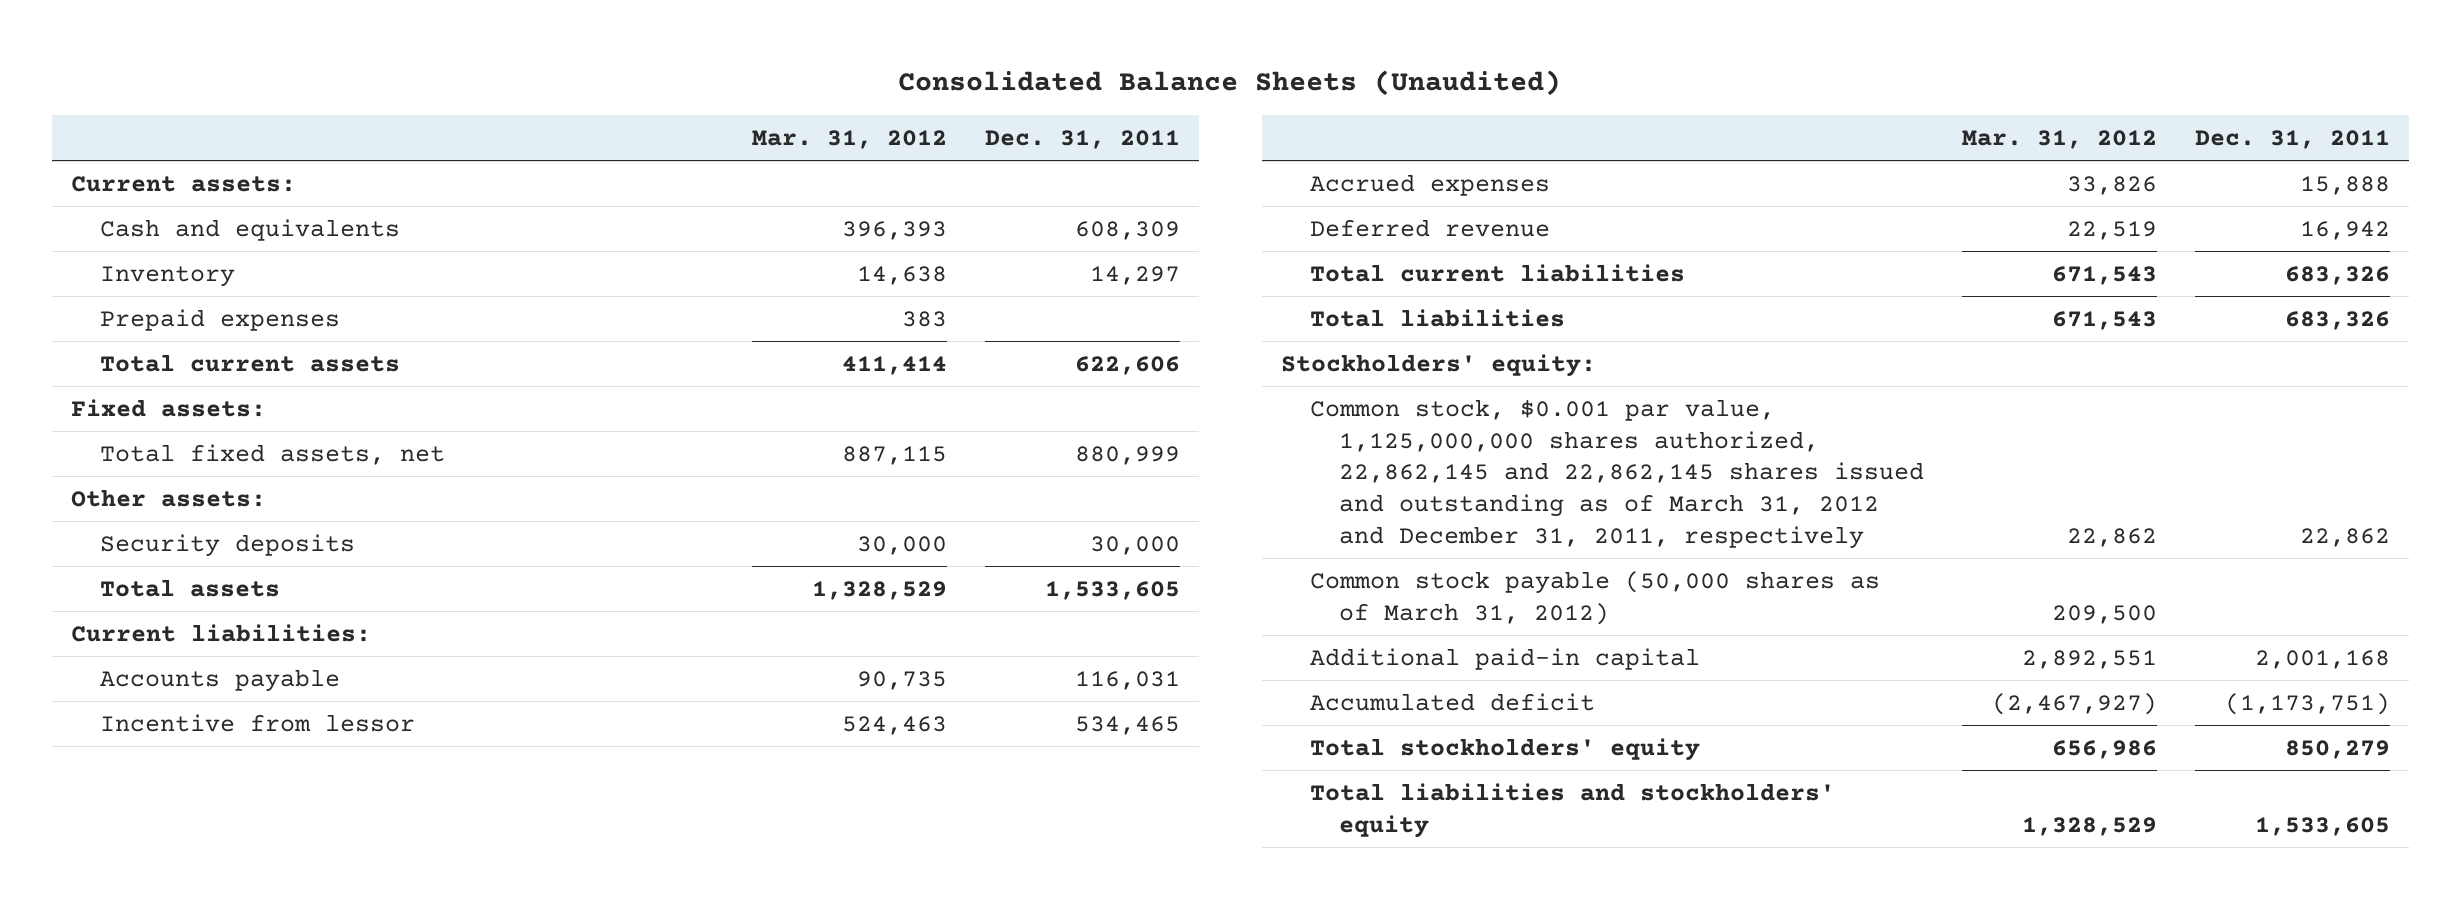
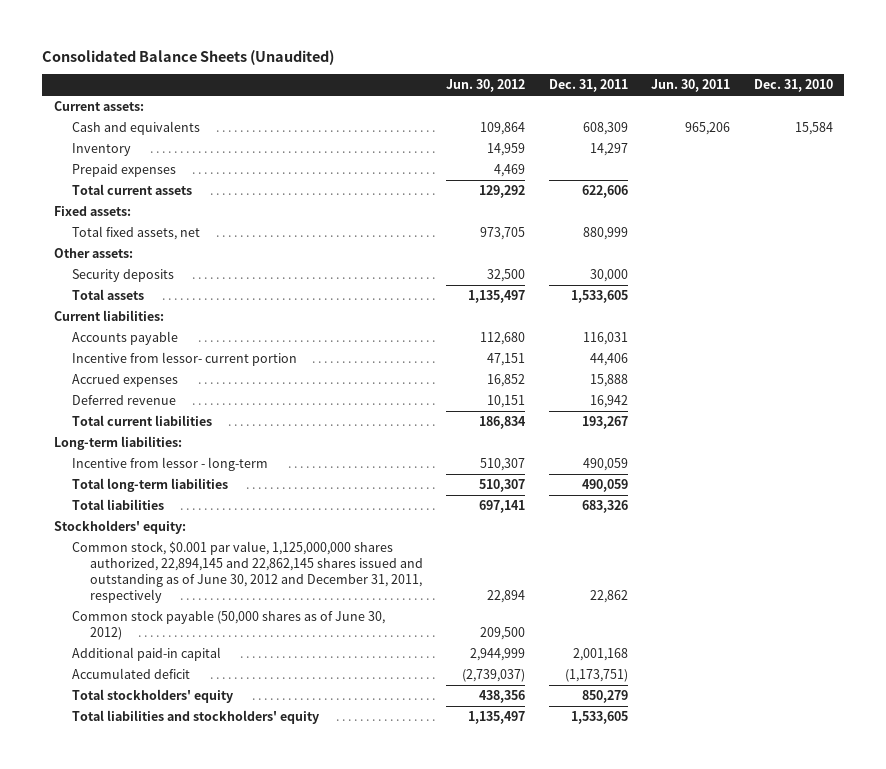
[752,130,948,150] Mar. 31, 2012 -> none
none -> [446,79,526,93] Jun. 30, 2012
none -> [651,79,731,93] Jun. 30, 2011
none -> [753,79,833,93] Dec. 31, 2010
[99,713,415,732] Incentive from lessor -> [71,352,297,367] Incentive from lessor- current portion
[1075,715,1181,735] 534,465 -> [589,353,628,367] 44,406
[2285,265,2391,285] 683,326 -> [581,416,628,430] 193,267
none -> [53,436,182,451] Long-term liabilities:
none -> [71,457,268,472] Incentive from lessor - long-term
none -> [71,478,228,493] Total long-term liabilities
[1309,398,1924,550] Common stock, $0.001 par value, 1,125,000,000 shares authorized, 22,862,145 and 22,862,145 shares issued and outstanding as of March 31, 2012 and December 31, 2011, respectively -> [71,541,423,604] Common stock, $0.001 par value, 1,125,000,000 shares authorized, 22,894,145 and 22,862,145 shares issued and outstanding as of June 30, 2012 and December 31, 2011, respectively
[1309,570,1880,625] Common stock payable (50,000 shares as of March 31, 2012) -> [71,610,385,641] Common stock payable (50,000 shares as of June 30, 2012)

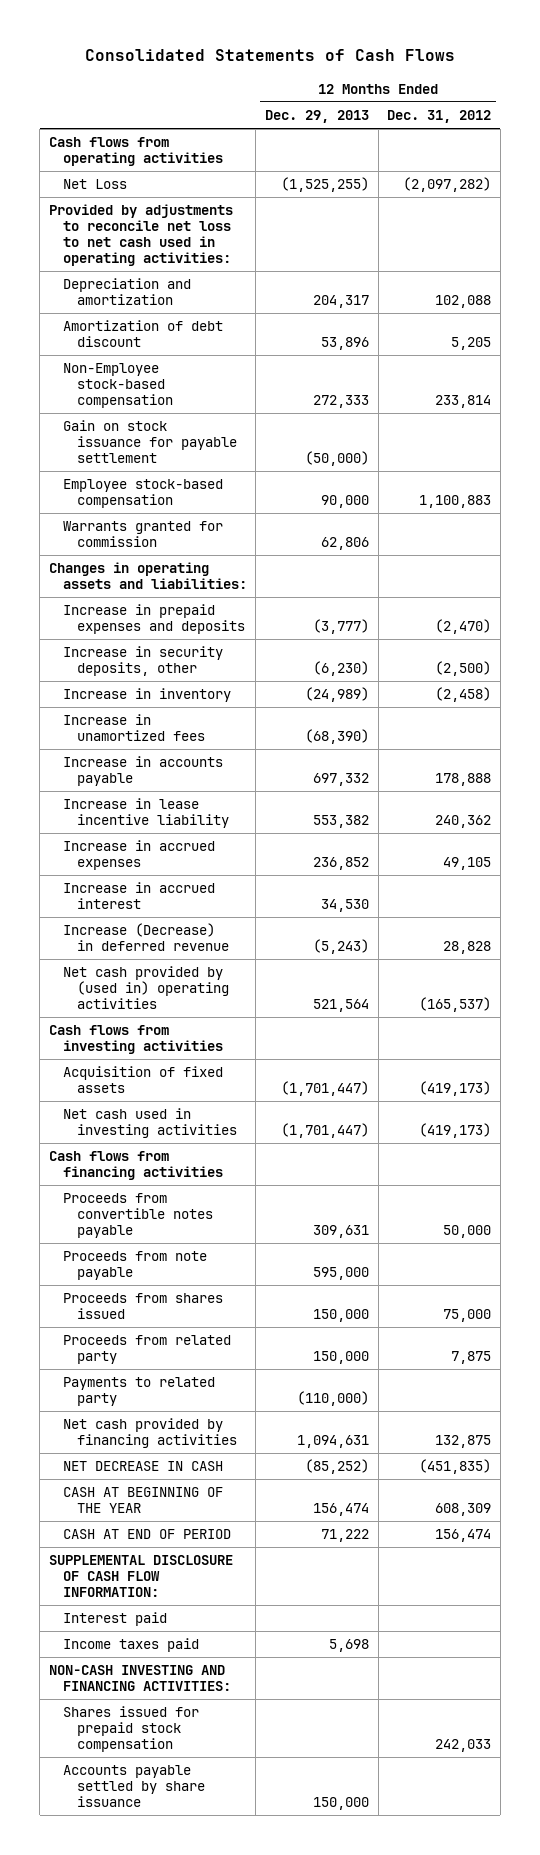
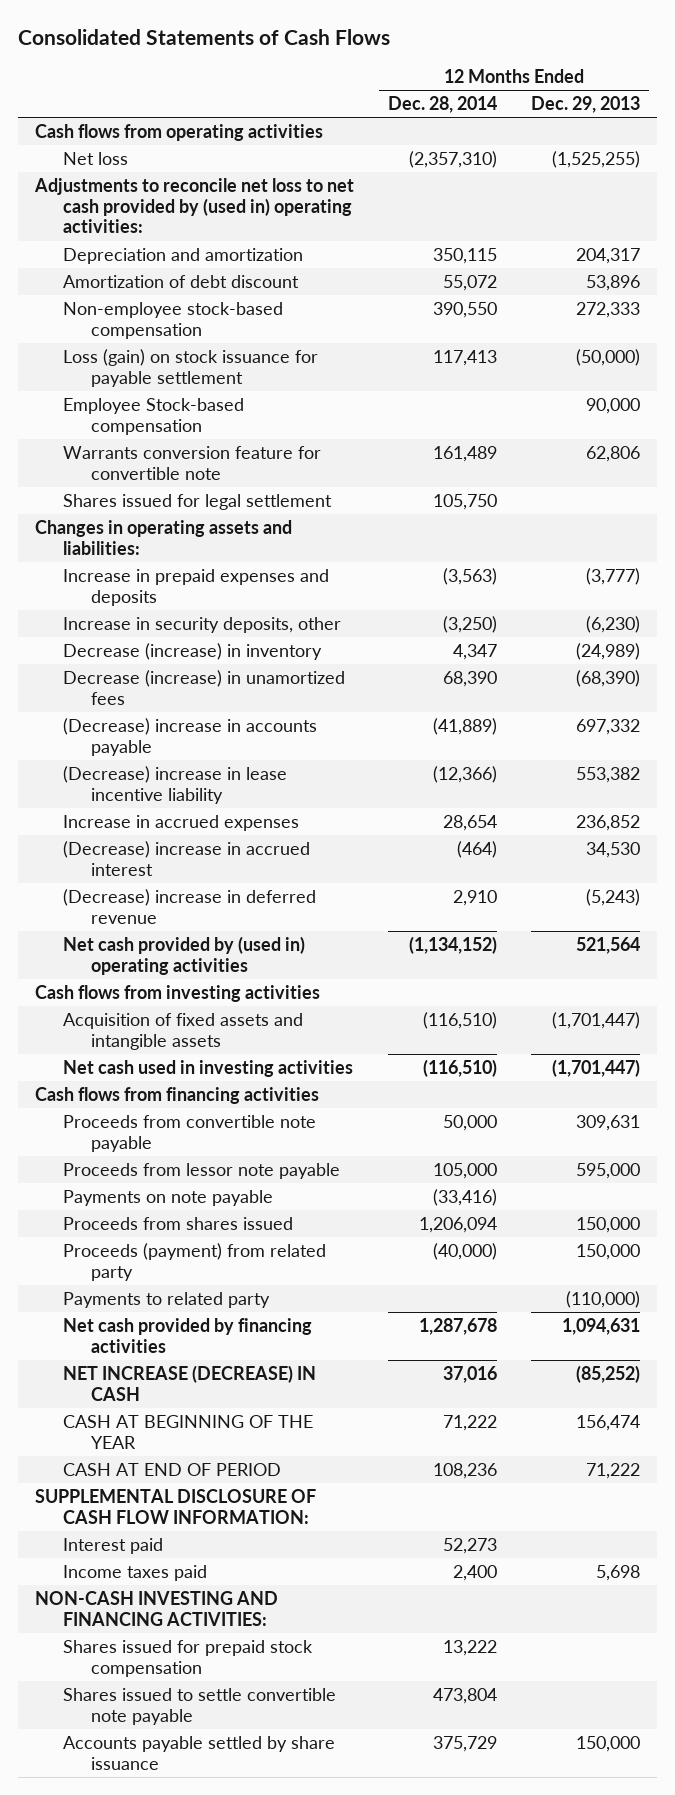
[387,110,492,124] Dec. 31, 2012 -> none
none -> [388,95,498,113] Dec. 28, 2014
[62,179,127,190] Net Loss -> [62,151,128,165] Net loss
[48,204,233,267] Provided by adjustments to reconcile net loss to net cash used in operating activities: -> [33,177,354,234] Adjustments to reconcile net loss to net cash provided by (used in) operating activities:
[62,363,173,409] Non-Employee stock-based compensation -> [62,301,283,339] Non-employee stock-based compensation
[62,420,237,464] Gain on stock issuance for payable settlement -> [62,348,318,387] Loss (gain) on stock issuance for payable settlement
[62,479,223,509] Employee stock-based compensation -> [62,397,244,435] Employee Stock-based compensation
[62,521,223,548] Warrants granted for commission -> [62,445,321,480] Warrants conversion feature for convertible note
none -> [62,493,332,510] Shares issued for legal settlement
[62,688,231,703] Increase in inventory -> [62,642,322,660] Decrease (increase) in inventory
[62,714,205,742] Increase in unamortized fees -> [62,669,345,705] Decrease (increase) in unamortized fees
[62,756,223,787] Increase in accounts payable -> [62,717,317,756] (Decrease) increase in accounts payable
[62,798,229,829] Increase in lease incentive liability -> [62,765,287,804] (Decrease) increase in lease incentive liability
[62,882,215,910] Increase in accrued interest -> [62,840,310,876] (Decrease) increase in accrued interest
[62,923,229,952] Increase (Decrease) in deferred revenue -> [62,888,316,924] (Decrease) increase in deferred revenue
[62,1066,223,1094] Acquisition of fixed assets -> [62,1012,303,1050] Acquisition of fixed assets and intangible assets
[62,1193,213,1239] Proceeds from convertible notes payable -> [62,1114,316,1152] Proceeds from convertible note payable
[62,1251,207,1281] Proceeds from note payable -> [62,1162,340,1179] Proceeds from lessor note payable
none -> [62,1189,273,1206] Payments on note payable
[62,1335,231,1365] Proceeds from related party -> [62,1242,326,1281] Proceeds (payment) from related party
[62,1461,223,1472] NET DECREASE IN CASH -> [62,1364,316,1401] NET INCREASE (DECREASE) IN CASH
none -> [62,1687,336,1725] Shares issued to settle convertible note payable

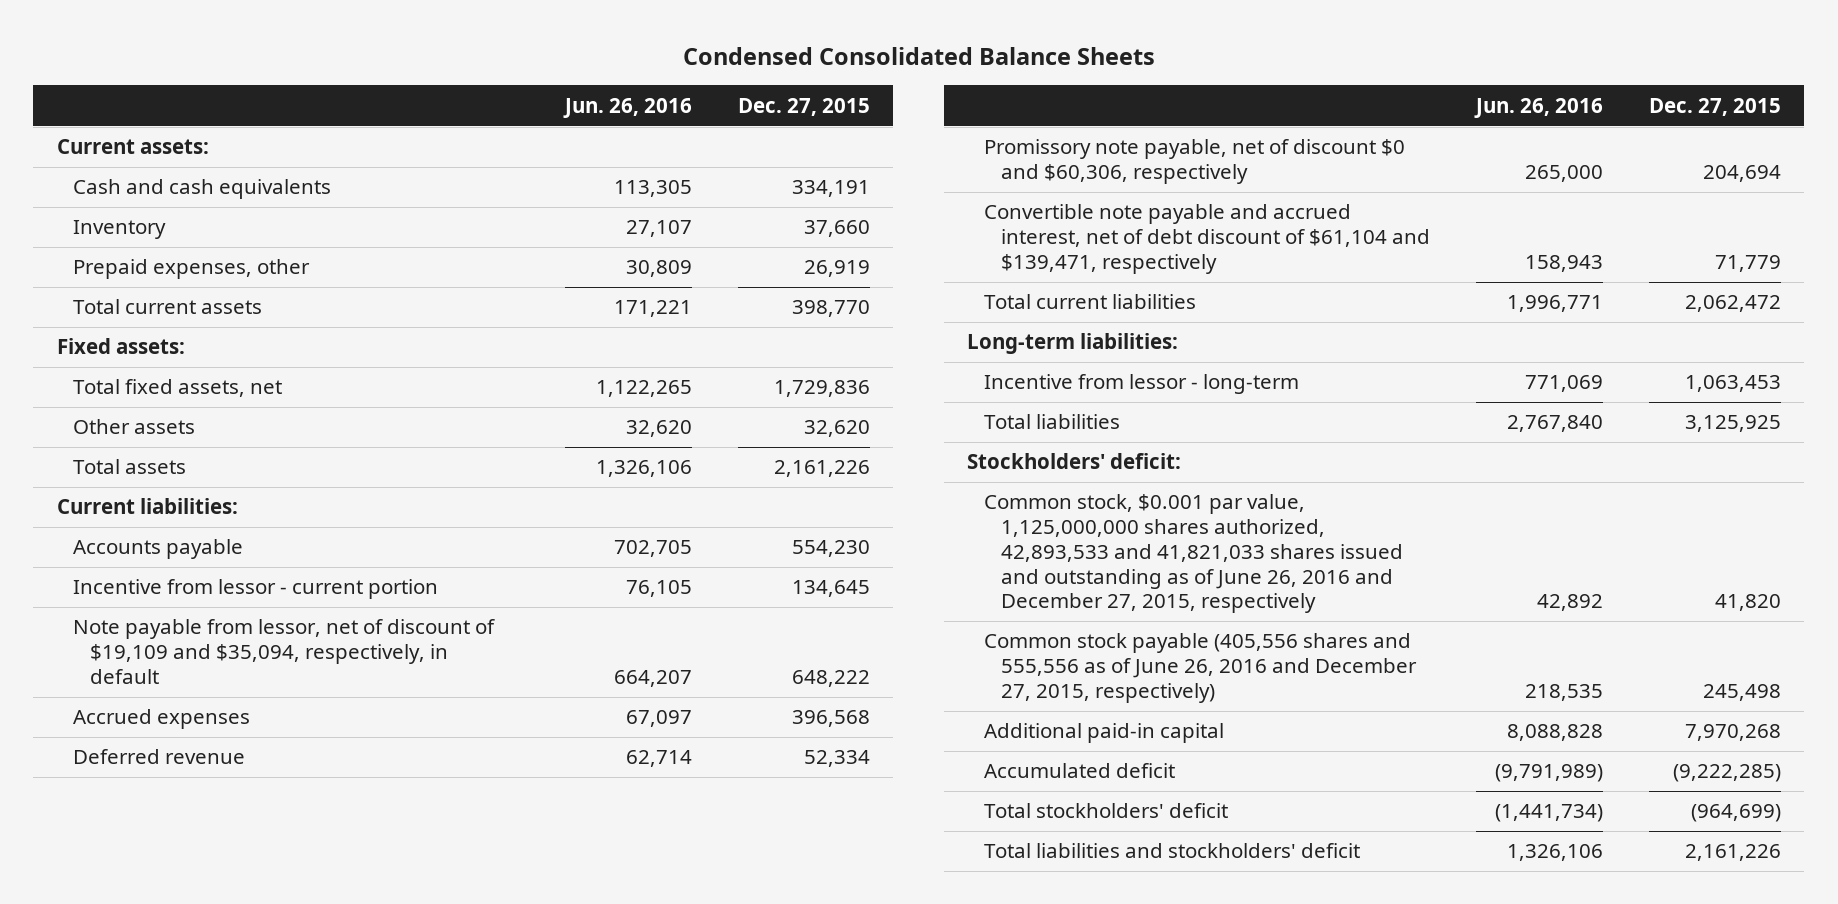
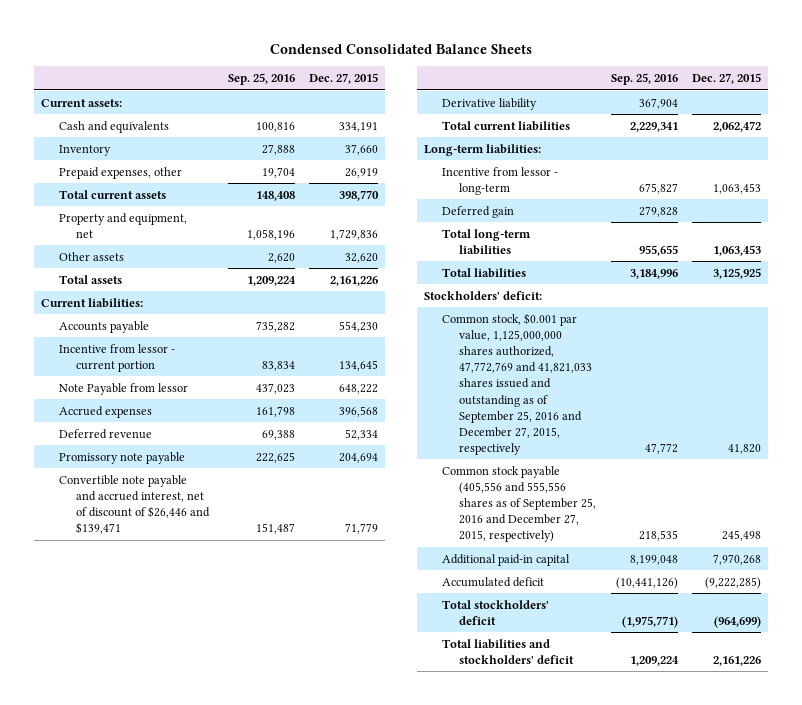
[562,97,692,118] Jun. 26, 2016 -> none
none -> [227,73,295,86] Sep. 25, 2016
[73,179,332,200] Cash and cash equivalents -> [58,120,169,133] Cash and equivalents
[56,338,185,355] Fixed assets: -> none
[73,379,283,398] Total fixed assets, net -> [58,212,187,238] Property and equipment, net
[73,619,496,684] Note payable from lessor, net of discount of $19,109 and $35,094, respectively, in default -> [58,382,188,395] Note Payable from lessor
[983,139,1405,185] Promissory note payable, net of discount $0 and $60,306, respectively -> [58,451,185,464] Promissory note payable
[983,204,1430,274] Convertible note payable and accrued interest, net of debt discount of $61,104 and $139,471, respectively -> [58,474,211,535] Convertible note payable and accrued interest, net of discount of $26,446 and $139,471
none -> [441,97,537,110] Derivative liability
none -> [441,205,514,218] Deferred gain
none -> [441,228,531,255] Total long-term liabilities
[983,494,1403,614] Common stock, $0.001 par value, 1,125,000,000 shares authorized, 42,893,533 and 41,821,033 shares issued and outstanding as of June 26, 2016 and December 27, 2015, respectively -> [441,312,593,455] Common stock, $0.001 par value, 1,125,000,000 shares authorized, 47,772,769 and 41,821,033 shares issued and outstanding as of September 25, 2016 and December 27, 2015, respectively
[983,633,1417,703] Common stock payable (405,556 shares and 555,556 as of June 26, 2016 and December 27, 2015, respectively) -> [441,465,597,543] Common stock payable (405,556 and 555,556 shares as of September 25, 2016 and December 27, 2015, respectively)

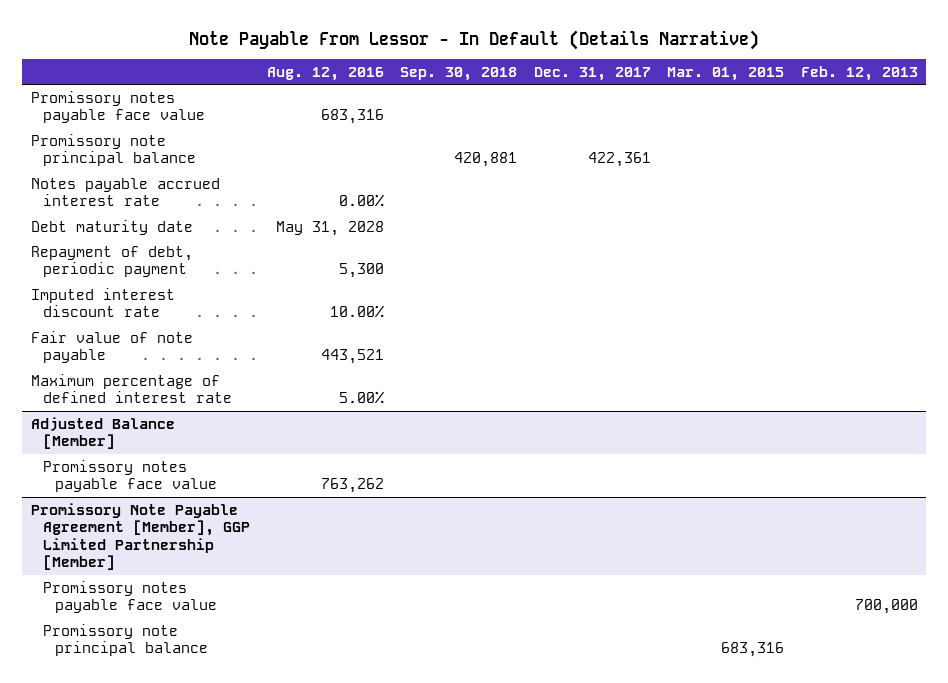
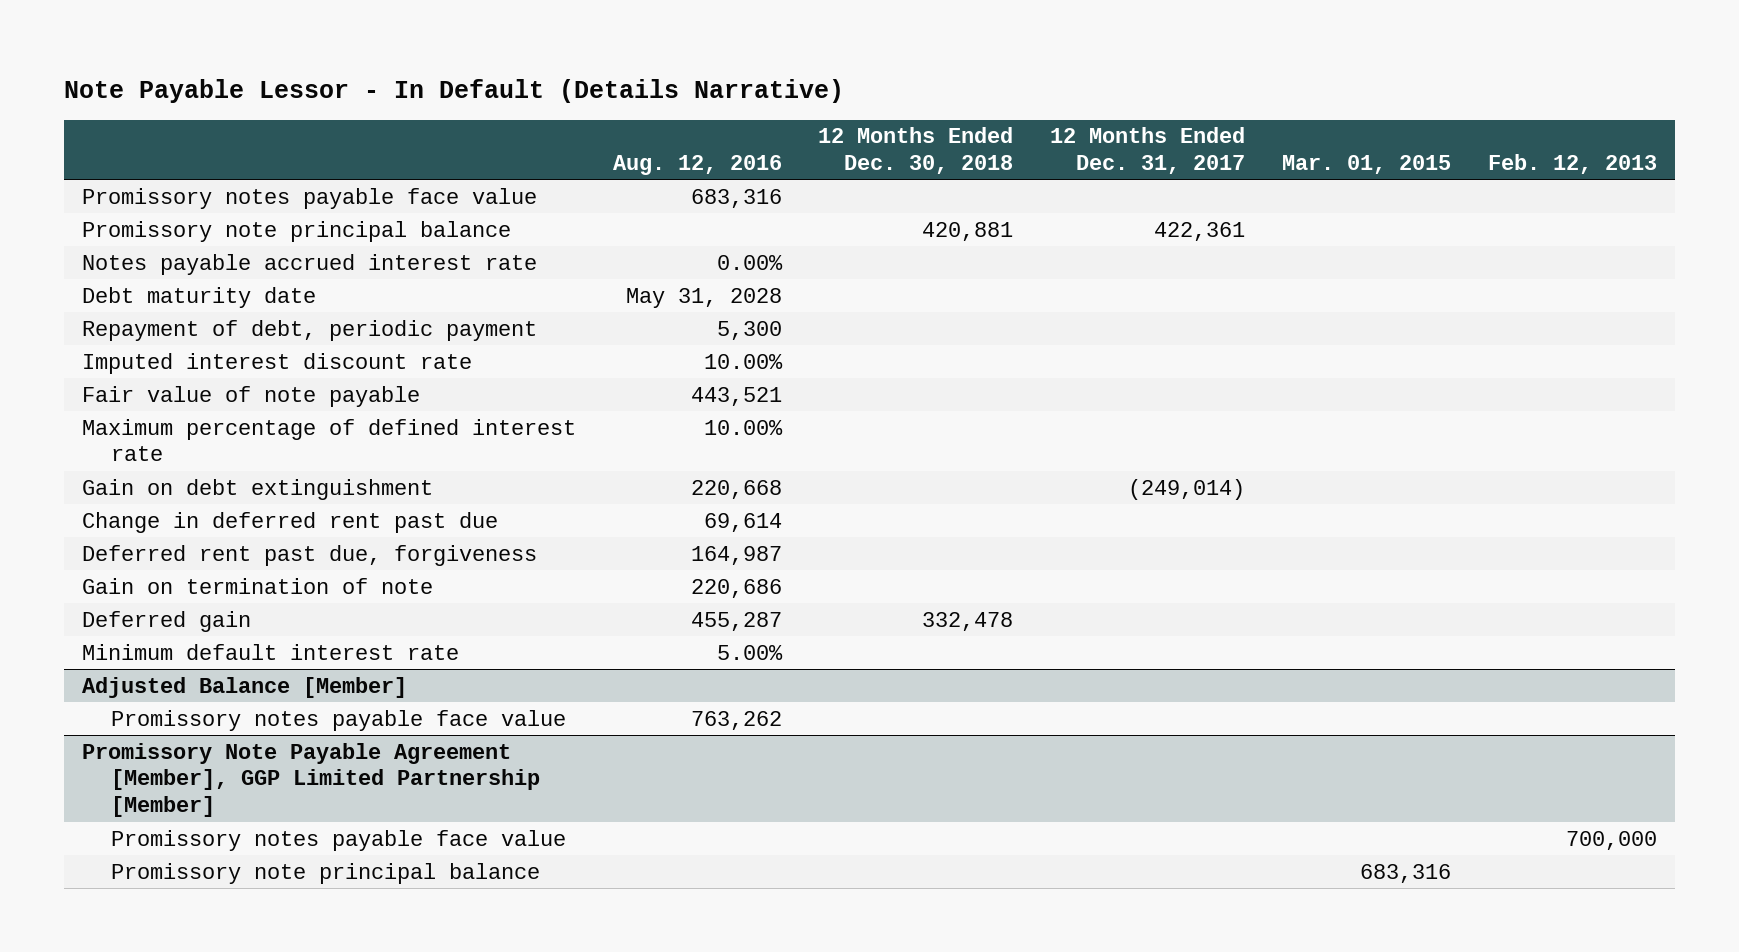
[189,29,760,50] Note Payable From Lessor - In Default (Details Narrative) -> [63,78,844,103] Note Payable Lessor - In Default (Details Narrative)
[400,66,518,81] Sep. 30, 2018 -> none
[533,66,651,81] Dec. 31, 2017 -> none
none -> [818,127,1014,175] 12 Months Ended Dec. 30, 2018
none -> [1050,127,1246,175] 12 Months Ended Dec. 31, 2017
[338,391,384,405] 5.00% -> [703,419,783,435] 10.00%
none -> [81,478,433,500] Gain on debt extinguishment
none -> [81,511,498,533] Change in deferred rent past due
none -> [81,544,537,566] Deferred rent past due, forgiveness
none -> [81,577,433,594] Gain on termination of note
none -> [81,610,251,632] Deferred gain
none -> [81,643,459,660] Minimum default interest rate

